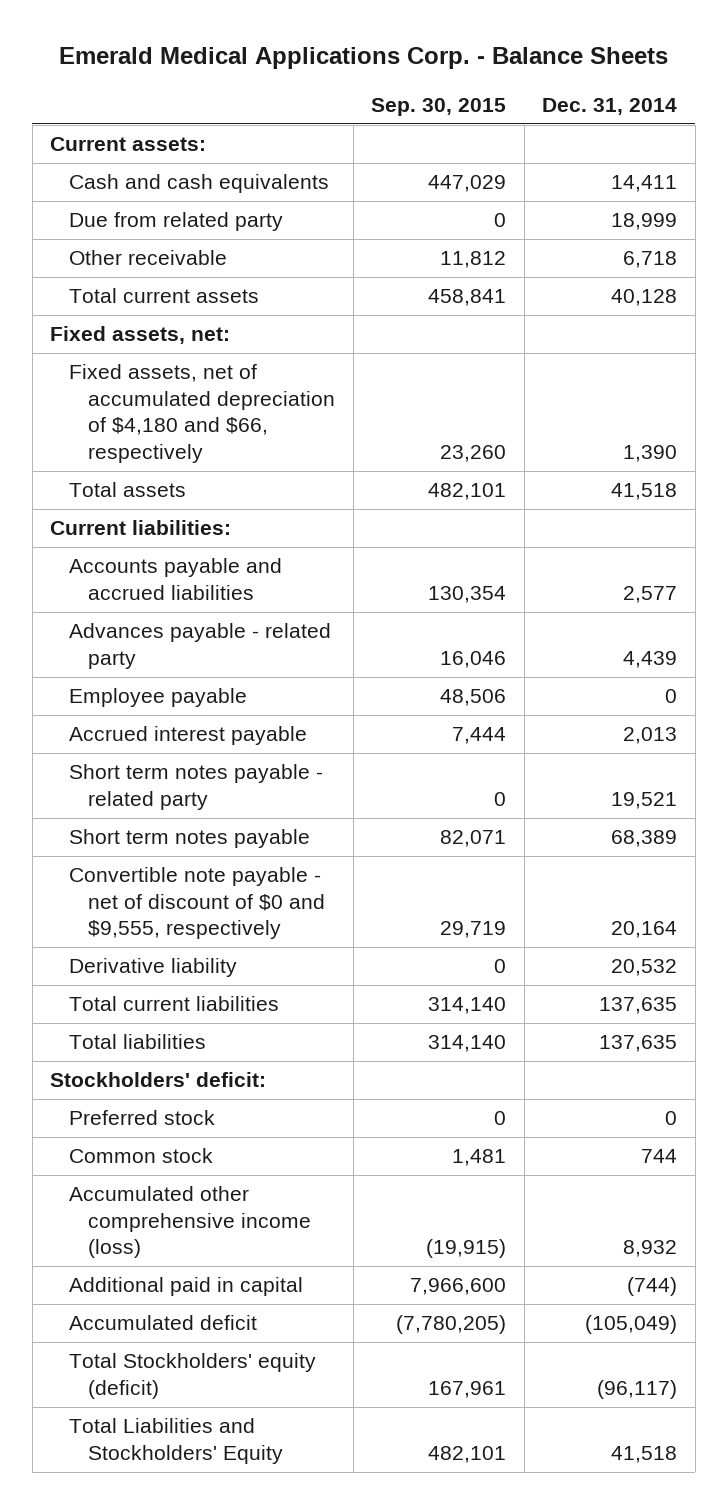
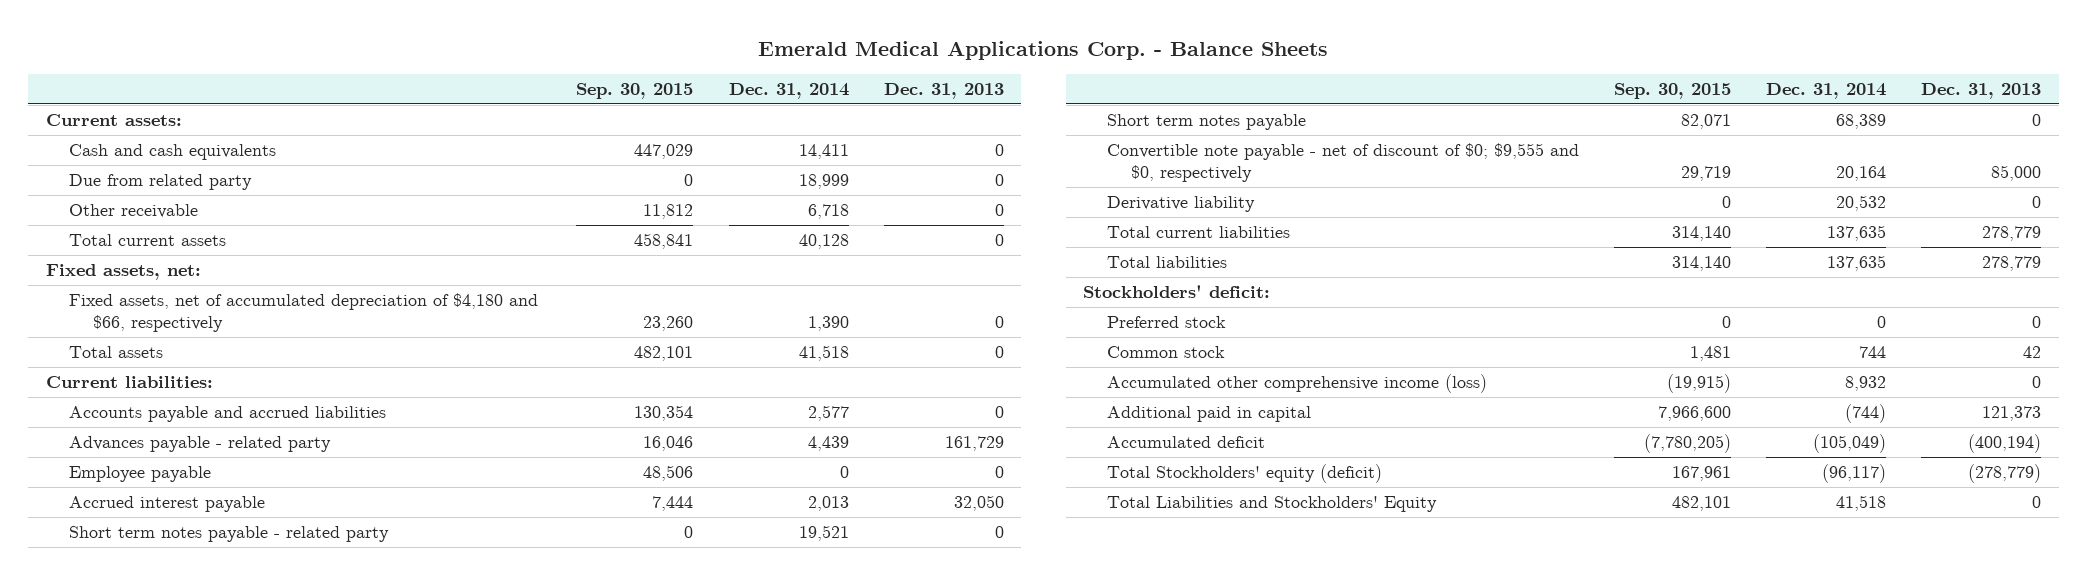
none -> [883,82,1004,99] Dec. 31, 2013
[69,867,326,940] Convertible note payable - net of discount of $0 and $9,555, respectively -> [1107,143,1580,183] Convertible note payable - net of discount of $0; $9,555 and $0, respectively

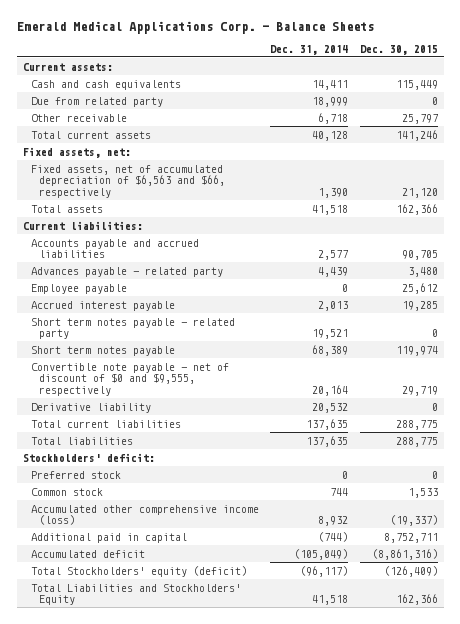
[576,82,694,99] Sep. 30, 2015 -> none
[883,82,1004,99] Dec. 31, 2013 -> none
none -> [359,44,438,55] Dec. 30, 2015
[69,293,539,333] Fixed assets, net of accumulated depreciation of $4,180 and $66, respectively -> [30,164,225,198] Fixed assets, net of accumulated depreciation of $6,563 and $66, respectively
[1107,143,1580,183] Convertible note payable - net of discount of $0; $9,555 and $0, respectively -> [30,362,229,396] Convertible note payable - net of discount of $0 and $9,555, respectively

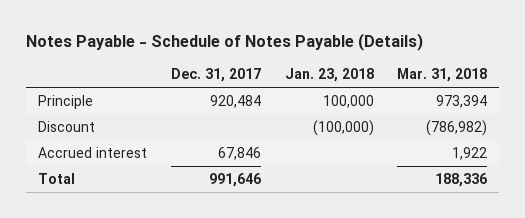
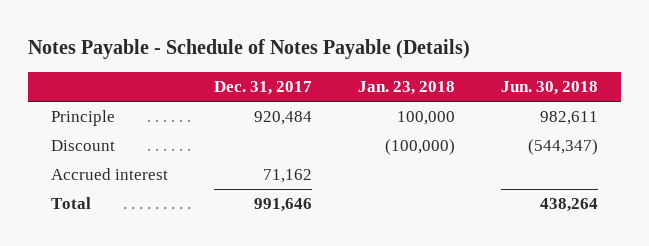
[397,68,488,83] Mar. 31, 2018 -> none
none -> [501,81,599,96] Jun. 30, 2018
[217,146,261,160] 67,846 -> [262,169,312,184] 71,162

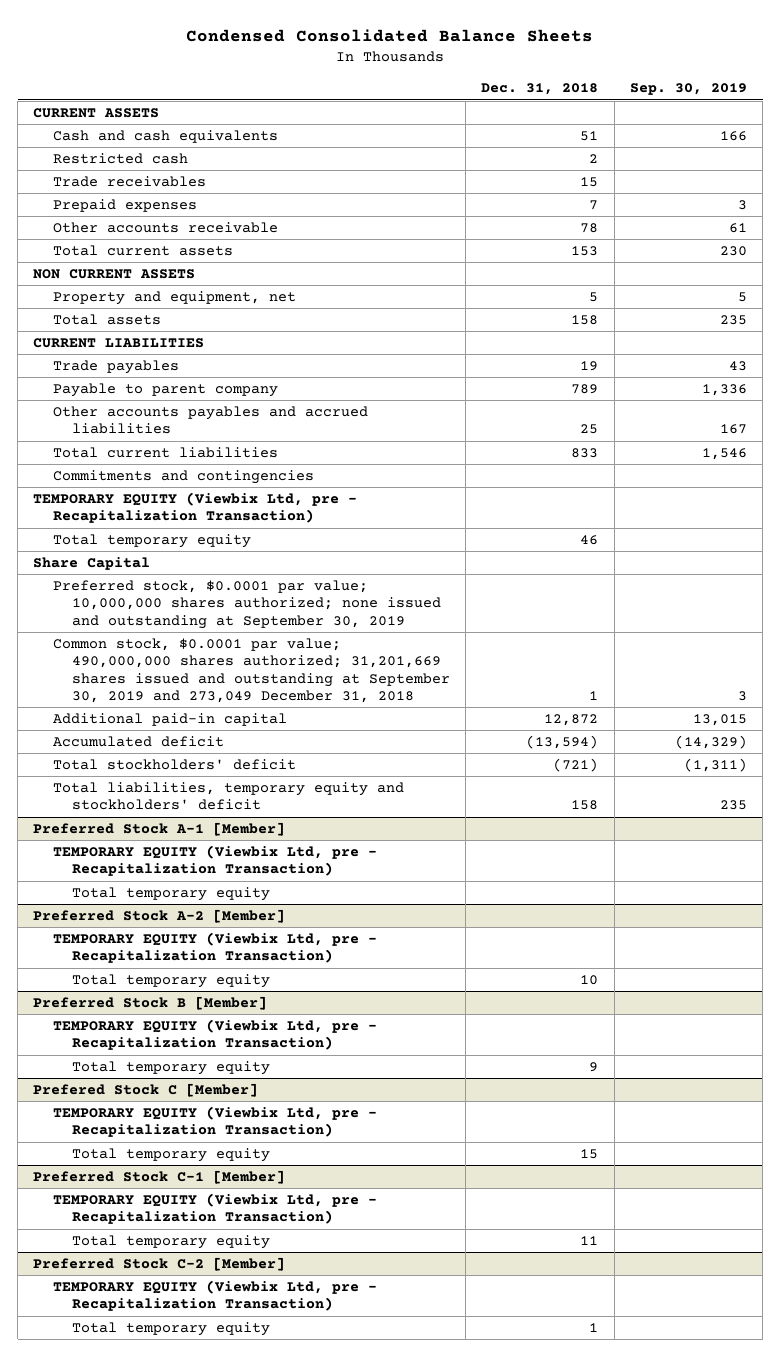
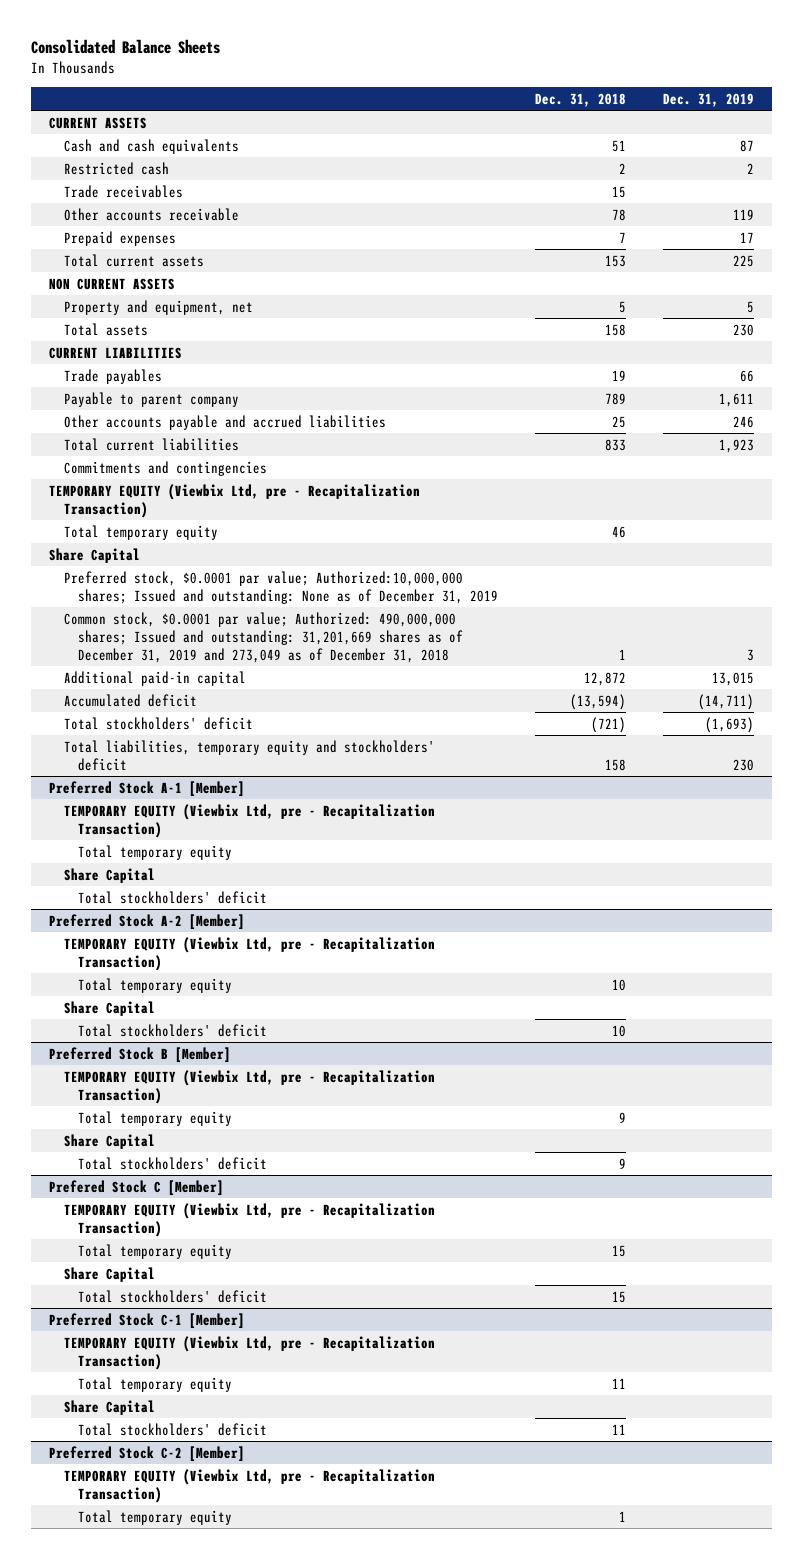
[186,28,594,42] Condensed Consolidated Balance Sheets -> [31,39,221,55] Consolidated Balance Sheets
[630,83,748,96] Sep. 30, 2019 -> none
none -> [662,92,754,107] Dec. 31, 2019
[52,199,197,213] Prepaid expenses -> [63,230,176,246] Prepaid expenses
[52,406,368,435] Other accounts payables and accrued liabilities -> [63,414,386,430] Other accounts payable and accrued liabilities
[52,580,441,629] Preferred stock, $0.0001 par value; 10,000,000 shares authorized; none issued and outstanding at September 30, 2019 -> [63,570,499,604] Preferred stock, $0.0001 par value; Authorized:10,000,000 shares; Issued and outstanding: None as of December 31, 2019
[52,638,450,704] Common stock, $0.0001 par value; 490,000,000 shares authorized; 31,201,669 shares issued and outstanding at September 30, 2019 and 273,049 December 31, 2018 -> [63,611,464,663] Common stock, $0.0001 par value; Authorized: 490,000,000 shares; Issued and outstanding: 31,201,669 shares as of December 31, 2019 and 273,049 as of December 31, 2018
none -> [63,867,155,883] Share Capital
none -> [78,890,268,904] Total stockholders' deficit
none -> [63,1000,155,1016] Share Capital
none -> [78,1023,268,1037] Total stockholders' deficit
none -> [63,1133,155,1149] Share Capital
none -> [78,1156,268,1170] Total stockholders' deficit
none -> [63,1266,155,1282] Share Capital
none -> [78,1289,268,1303] Total stockholders' deficit
none -> [63,1399,155,1415] Share Capital
none -> [78,1422,268,1436] Total stockholders' deficit

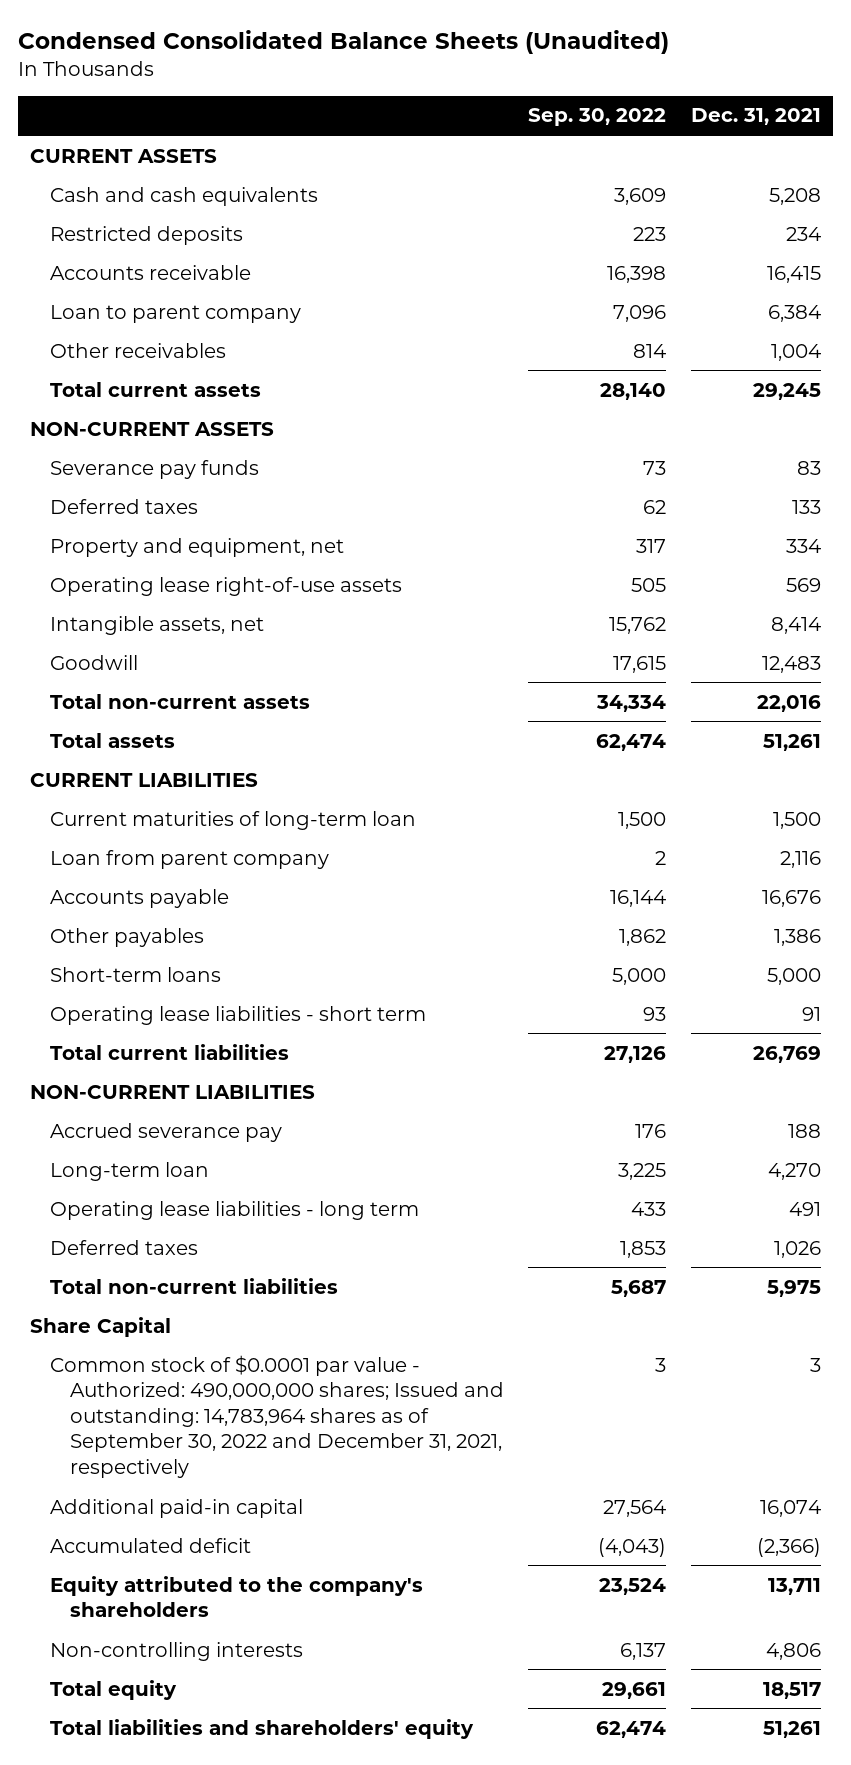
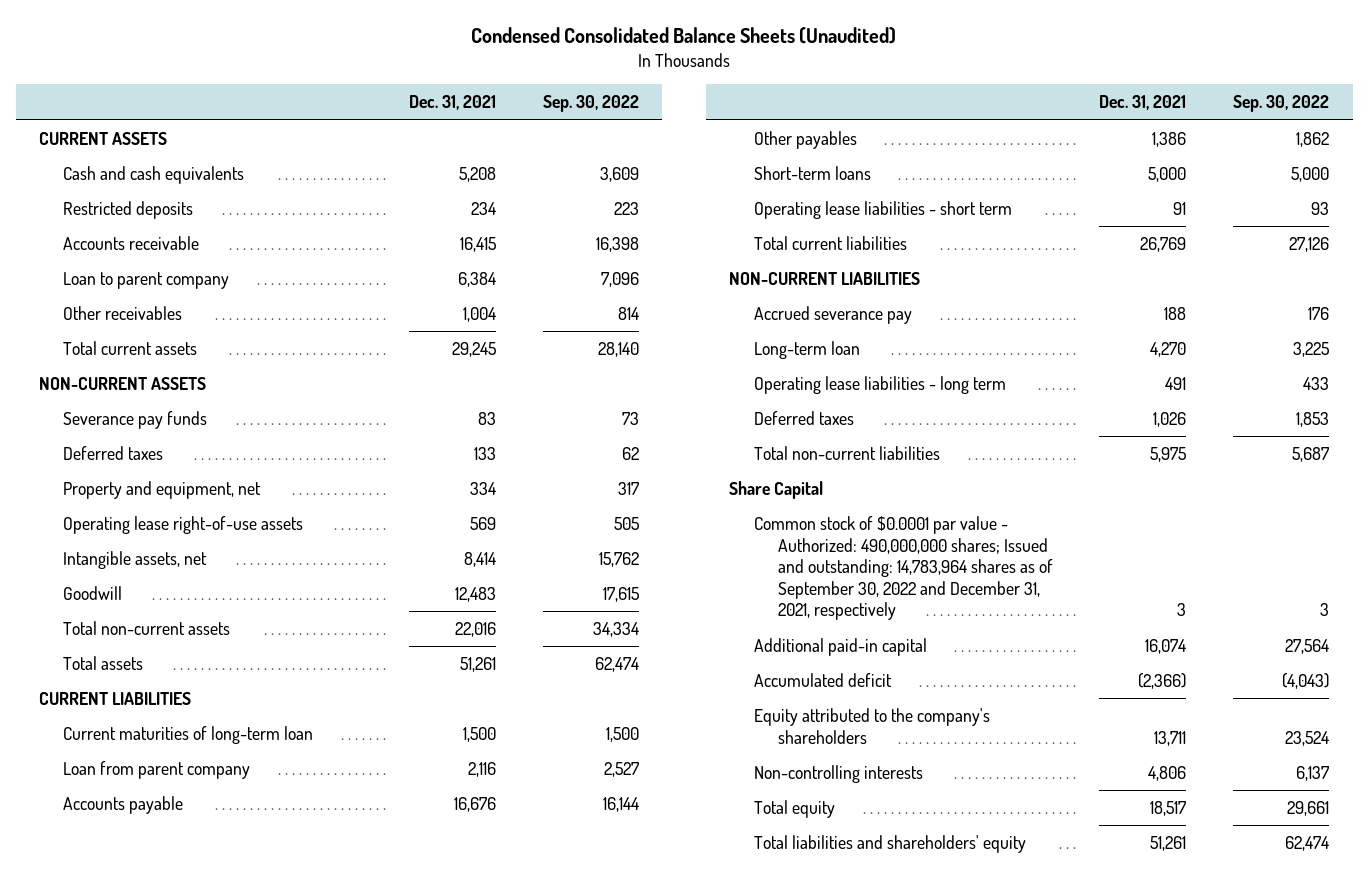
[655,850,667,865] 2 -> [603,762,639,778] 2,527

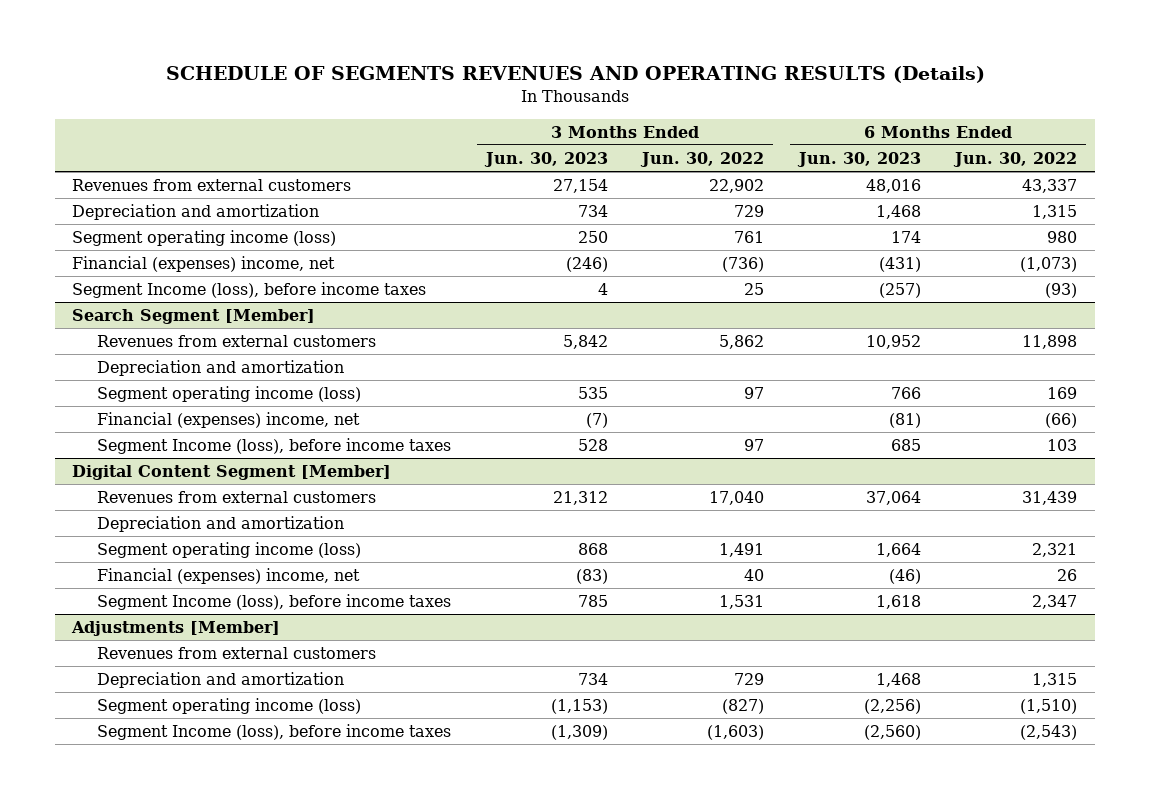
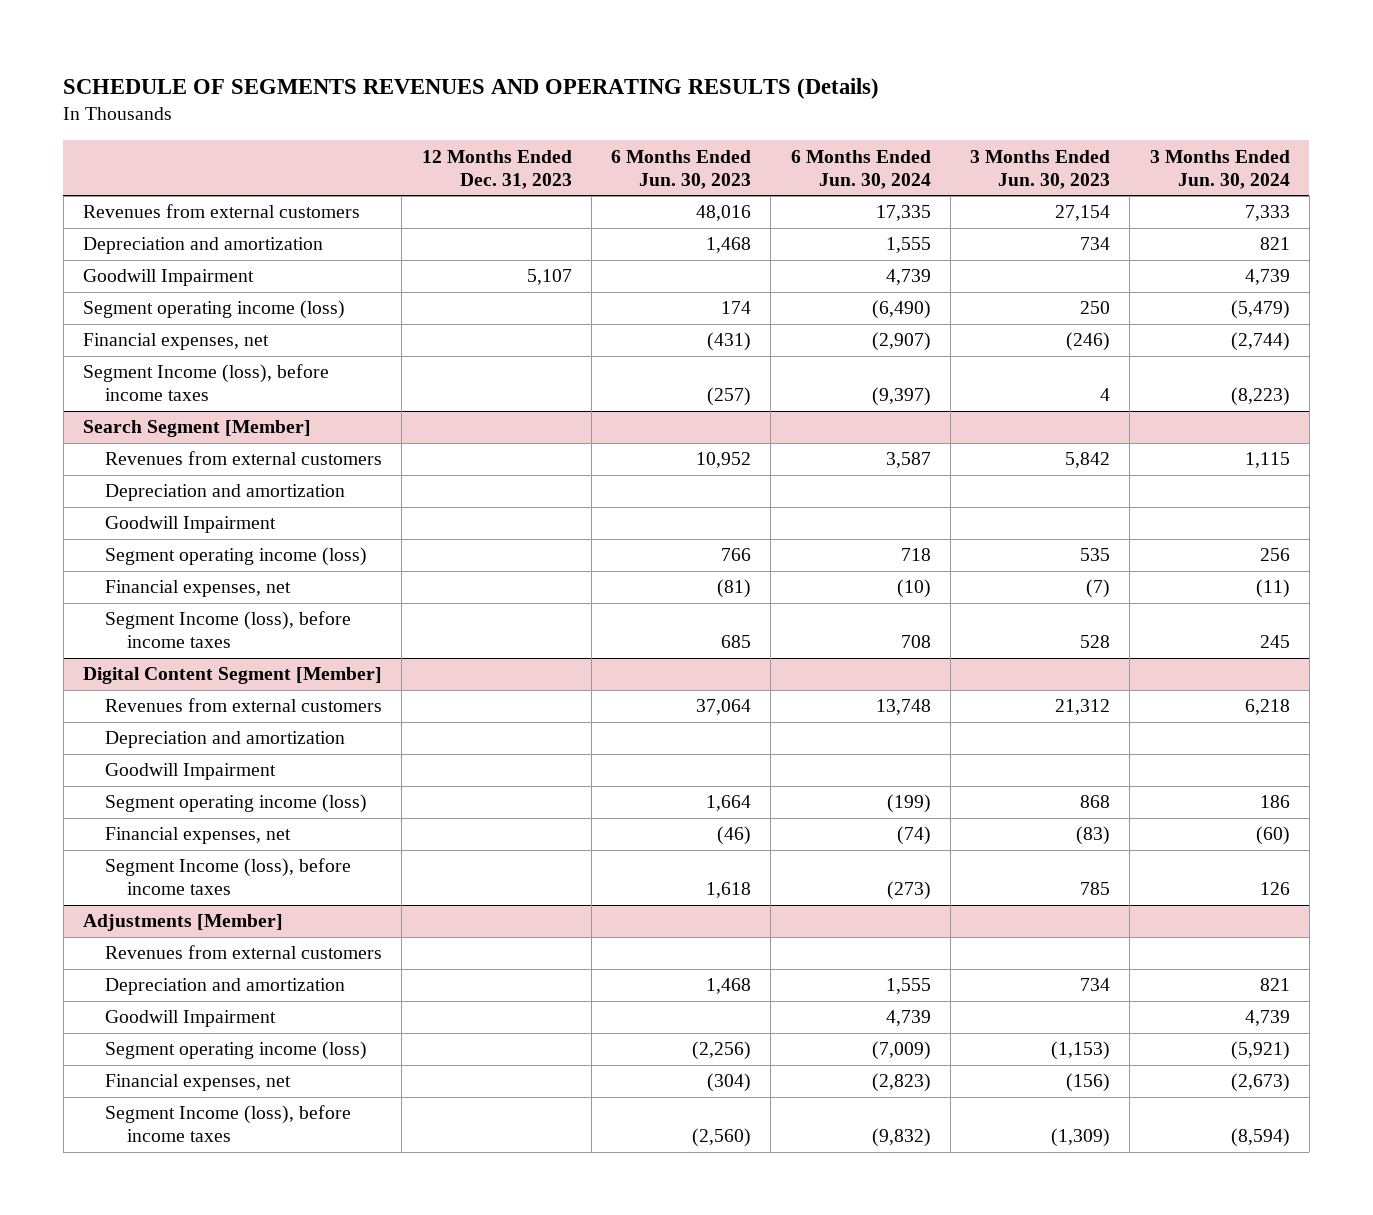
[640,152,765,168] Jun. 30, 2022 -> none
[953,152,1078,168] Jun. 30, 2022 -> none
none -> [421,149,572,189] 12 Months Ended Dec. 31, 2023
none -> [790,149,931,189] 6 Months Ended Jun. 30, 2024
none -> [1149,149,1290,189] 3 Months Ended Jun. 30, 2024
none -> [82,269,254,287] Goodwill Impairment
[72,256,336,273] Financial (expenses) income, net -> [82,333,269,351] Financial expenses, net
none -> [105,516,277,534] Goodwill Impairment
[97,412,361,429] Financial (expenses) income, net -> [105,580,292,598] Financial expenses, net
none -> [105,763,277,781] Goodwill Impairment
[97,568,361,585] Financial (expenses) income, net -> [105,827,292,845] Financial expenses, net
none -> [105,1010,277,1028] Goodwill Impairment
none -> [105,1074,292,1092] Financial expenses, net

